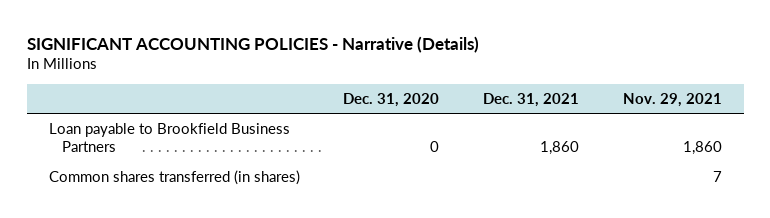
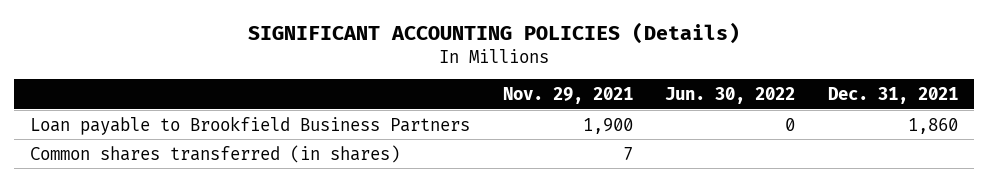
[26,35,479,53] SIGNIFICANT ACCOUNTING POLICIES - Narrative (Details) -> [248,21,741,44] SIGNIFICANT ACCOUNTING POLICIES (Details)
[343,92,440,107] Dec. 31, 2020 -> none
none -> [665,86,796,104] Jun. 30, 2022
[682,141,722,156] 1,860 -> [582,117,633,134] 1,900

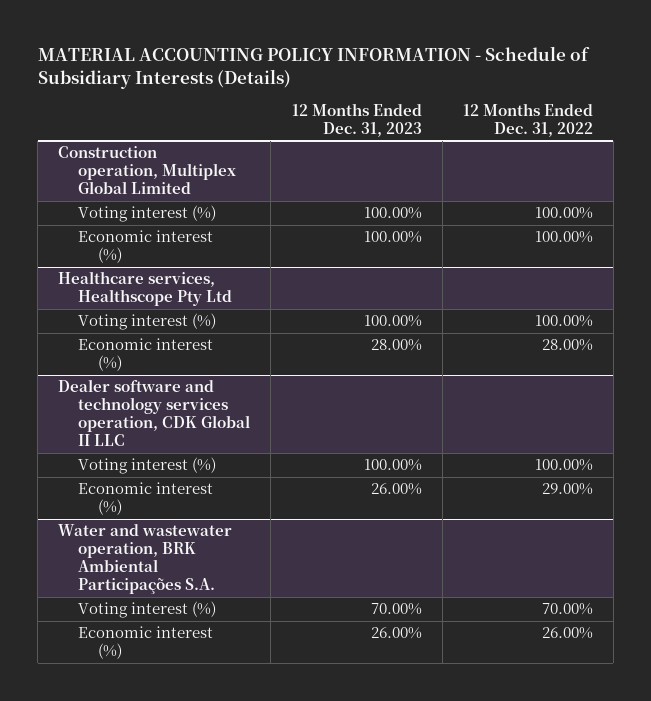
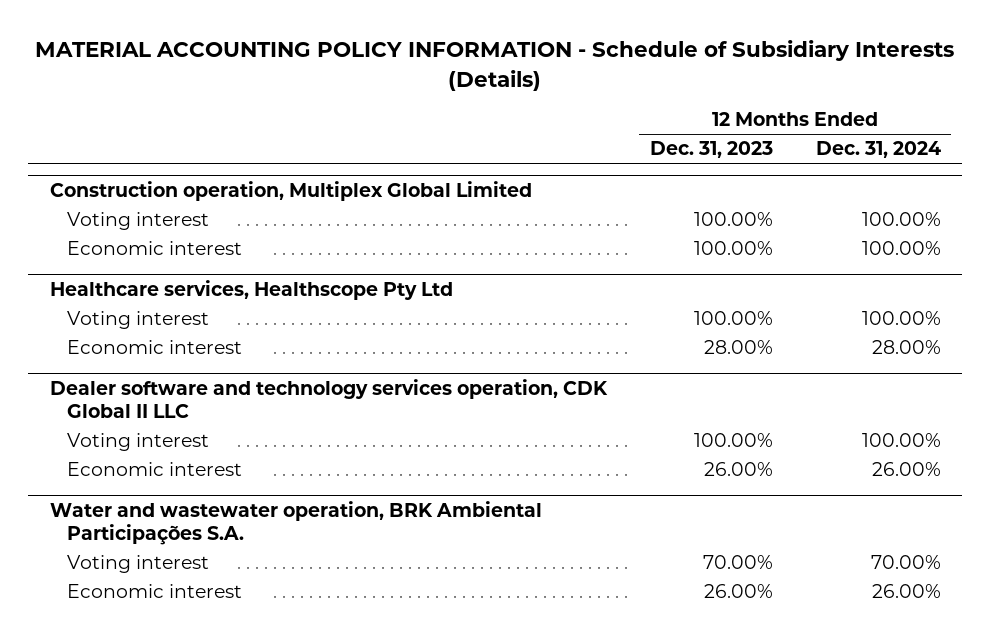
[462,103,593,137] 12 Months Ended Dec. 31, 2022 -> none
none -> [815,141,941,159] Dec. 31, 2024
[78,205,217,223] Voting interest (%) -> [66,212,209,231] Voting interest
[78,230,214,264] Economic interest (%) -> [66,241,242,256] Economic interest
[78,313,217,331] Voting interest (%) -> [66,311,209,330] Voting interest
[78,338,214,372] Economic interest (%) -> [66,340,242,355] Economic interest
[78,457,217,475] Voting interest (%) -> [66,433,209,452] Voting interest
[78,482,214,516] Economic interest (%) -> [66,462,242,477] Economic interest
[78,601,217,619] Voting interest (%) -> [66,555,209,574] Voting interest
[78,626,214,660] Economic interest (%) -> [66,584,242,599] Economic interest

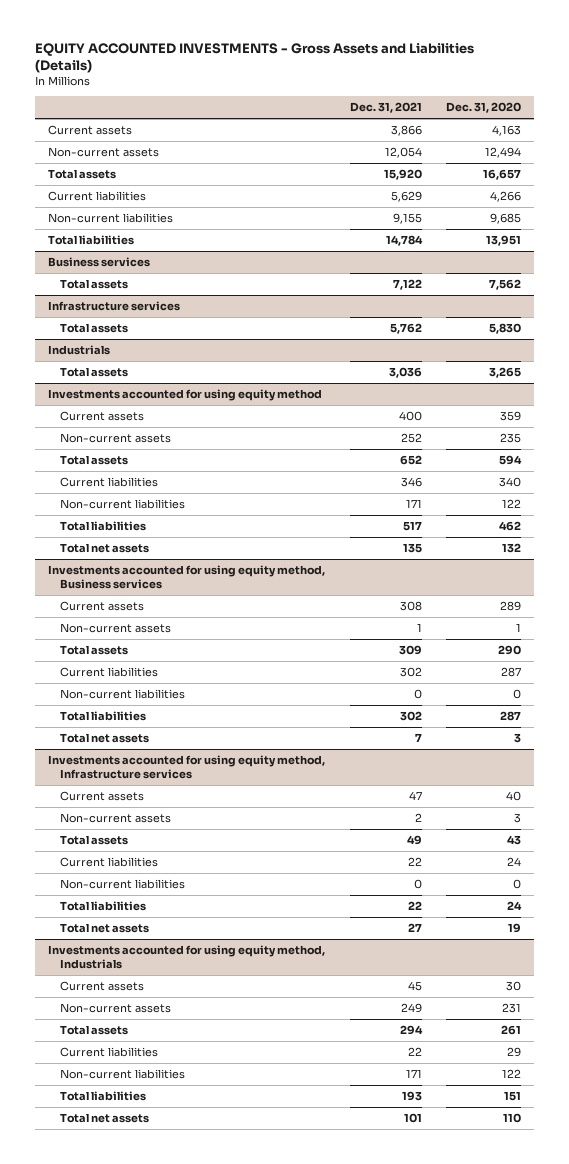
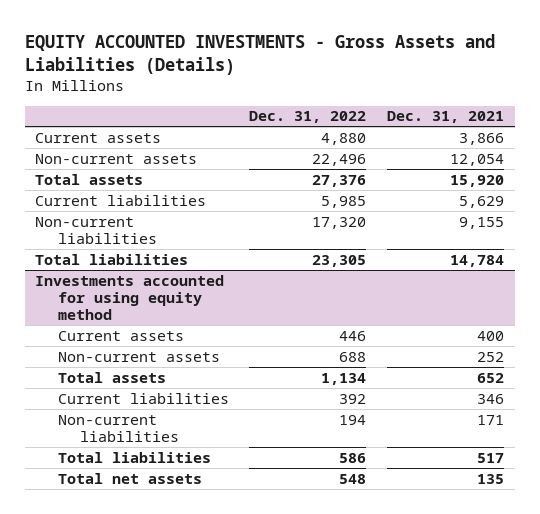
[446,102,522,114] Dec. 31, 2020 -> none
none -> [249,111,367,124] Dec. 31, 2022
[47,257,150,268] Business services -> none
[60,279,129,290] Total assets -> none
[47,301,180,312] Infrastructure services -> none
[60,323,129,334] Total assets -> none
[47,345,110,356] Industrials -> none
[60,367,129,378] Total assets -> none
[47,565,325,590] Investments accounted for using equity method, Business services -> none
[60,601,145,612] Current assets -> none
[60,623,172,634] Non-current assets -> none
[60,645,129,656] Total assets -> none
[60,667,159,678] Current liabilities -> none
[60,689,186,700] Non-current liabilities -> none
[60,711,147,722] Total liabilities -> none
[60,733,150,744] Total net assets -> none
[47,755,325,780] Investments accounted for using equity method, Infrastructure services -> none
[60,791,145,802] Current assets -> none
[60,813,172,824] Non-current assets -> none
[60,835,129,846] Total assets -> none
[60,857,159,868] Current liabilities -> none
[60,879,186,890] Non-current liabilities -> none
[60,901,147,912] Total liabilities -> none
[60,923,150,934] Total net assets -> none
[47,945,325,970] Investments accounted for using equity method, Industrials -> none
[60,981,145,992] Current assets -> none
[60,1003,172,1014] Non-current assets -> none
[60,1025,129,1036] Total assets -> none
[60,1047,159,1058] Current liabilities -> none
[60,1069,186,1080] Non-current liabilities -> none
[60,1091,147,1102] Total liabilities -> none
[60,1113,150,1124] Total net assets -> none

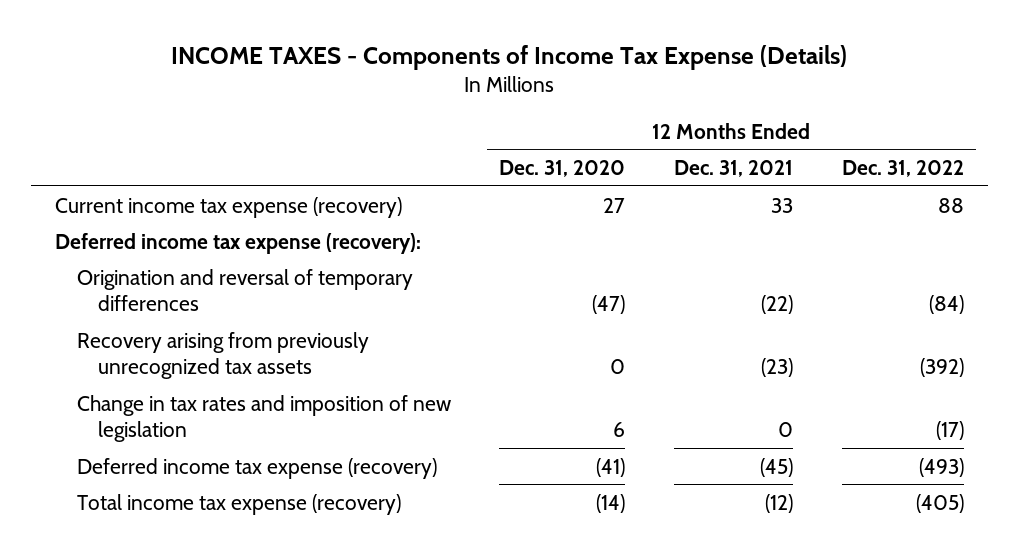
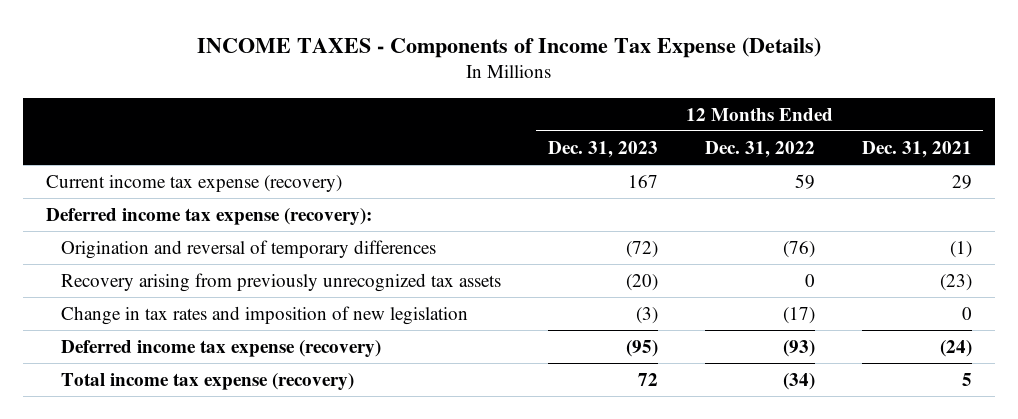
[499,160,626,178] Dec. 31, 2020 -> none
none -> [547,140,658,158] Dec. 31, 2023
[770,197,793,213] 33 -> [951,174,972,189] 29
[937,197,964,213] 88 -> [794,173,815,189] 59
[760,295,793,315] (22) -> [949,240,972,258] (1)
[928,295,964,315] (84) -> [782,240,815,258] (76)
[919,358,964,378] (392) -> [804,273,815,287] 0
[759,457,793,477] (45) -> [939,339,972,357] (24)
[918,457,964,477] (493) -> [782,339,815,357] (93)
[764,493,793,513] (12) -> [961,372,972,386] 5
[915,493,964,513] (405) -> [782,372,815,390] (34)

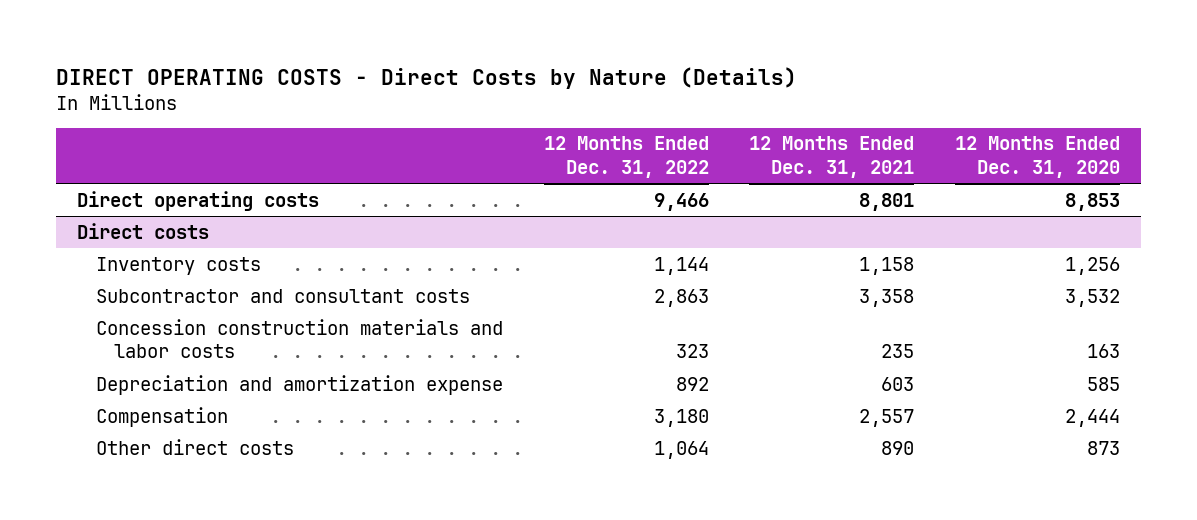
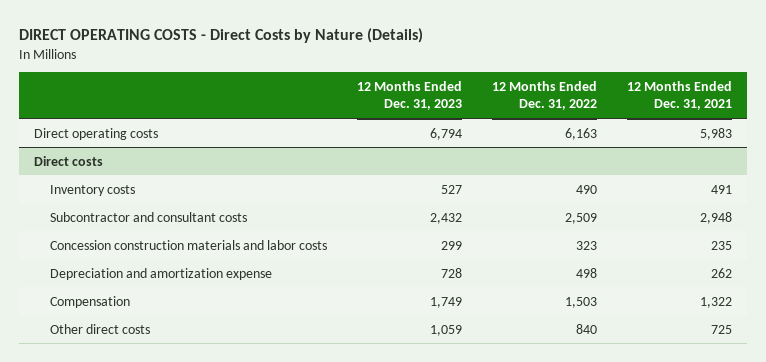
[955,136,1121,179] 12 Months Ended Dec. 31, 2020 -> none
none -> [357,80,463,111] 12 Months Ended Dec. 31, 2023
[653,192,709,211] 9,466 -> [565,127,598,140] 6,163
[859,192,915,211] 8,801 -> [700,127,733,140] 5,983
[653,256,709,275] 1,144 -> [576,184,598,194] 490
[859,256,915,275] 1,158 -> [711,184,733,194] 491
[653,288,709,307] 2,863 -> [565,212,598,224] 2,509
[859,288,915,307] 3,358 -> [700,211,733,224] 2,948
[675,376,709,391] 892 -> [576,267,598,278] 498
[881,376,915,391] 603 -> [711,267,733,278] 262
[653,408,709,427] 3,180 -> [565,296,598,308] 1,503
[859,408,915,427] 2,557 -> [700,296,733,308] 1,322
[653,440,709,459] 1,064 -> [576,323,598,334] 840
[881,440,915,455] 890 -> [711,324,733,334] 725

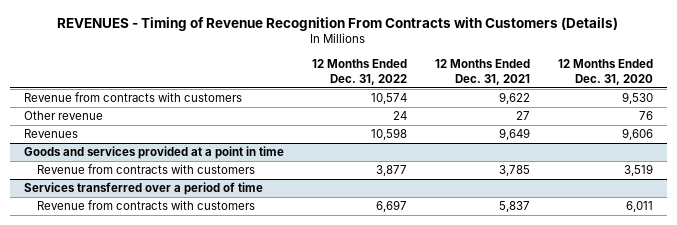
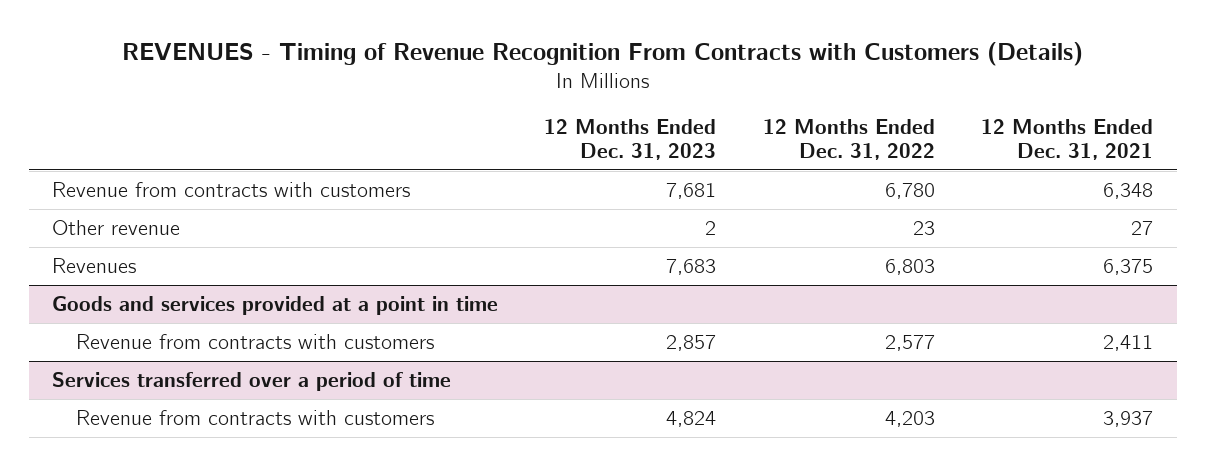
[558,59,654,86] 12 Months Ended Dec. 31, 2020 -> none
none -> [544,119,717,160] 12 Months Ended Dec. 31, 2023
[370,93,407,105] 10,574 -> [884,183,935,200] 6,780
[498,92,530,105] 9,622 -> [1103,183,1154,200] 6,348
[392,111,407,121] 24 -> [912,221,935,236] 23
[370,128,407,141] 10,598 -> [884,259,935,276] 6,803
[498,128,530,141] 9,649 -> [1103,259,1154,276] 6,375
[375,165,407,177] 3,877 -> [884,335,935,352] 2,577
[498,165,530,177] 3,785 -> [1103,335,1154,352] 2,411
[375,200,407,213] 6,697 -> [884,411,935,428] 4,203
[498,201,530,213] 5,837 -> [1103,411,1154,428] 3,937

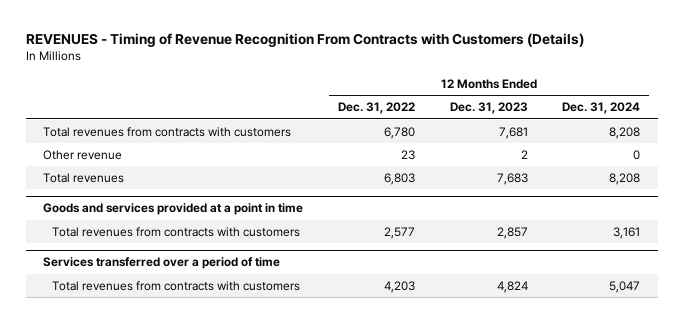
[981,119,1154,160] 12 Months Ended Dec. 31, 2021 -> none
none -> [562,102,641,115] Dec. 31, 2024
[51,182,410,198] Revenue from contracts with customers -> [42,126,291,137] Total revenues from contracts with customers
[51,258,136,274] Revenues -> [42,172,124,183] Total revenues
[76,334,435,350] Revenue from contracts with customers -> [51,226,300,237] Total revenues from contracts with customers
[76,410,435,426] Revenue from contracts with customers -> [51,280,300,291] Total revenues from contracts with customers

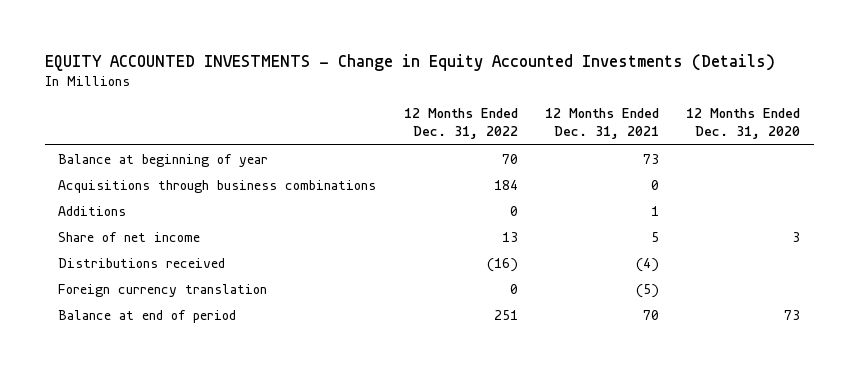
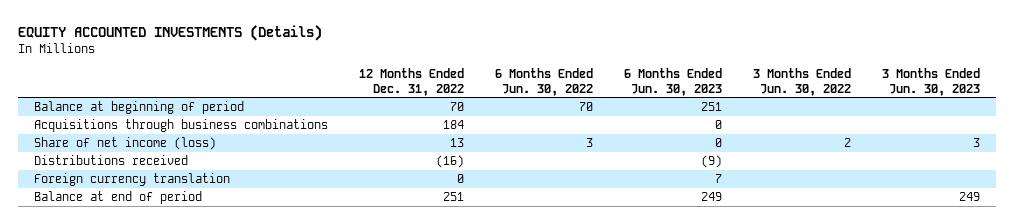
[44,53,775,71] EQUITY ACCOUNTED INVESTMENTS - Change in Equity Accounted Investments (Details) -> [18,24,323,41] EQUITY ACCOUNTED INVESTMENTS (Details)
[545,108,660,140] 12 Months Ended Dec. 31, 2021 -> none
[686,108,801,140] 12 Months Ended Dec. 31, 2020 -> none
none -> [495,68,594,96] 6 Months Ended Jun. 30, 2022
none -> [624,68,723,96] 6 Months Ended Jun. 30, 2023
none -> [753,68,852,96] 3 Months Ended Jun. 30, 2022
none -> [882,68,981,96] 3 Months Ended Jun. 30, 2023
[58,153,269,167] Balance at beginning of year -> [33,101,244,115] Balance at beginning of period
[58,205,127,216] Additions -> none
[58,231,201,242] Share of net income -> [33,137,216,151] Share of net income (loss)

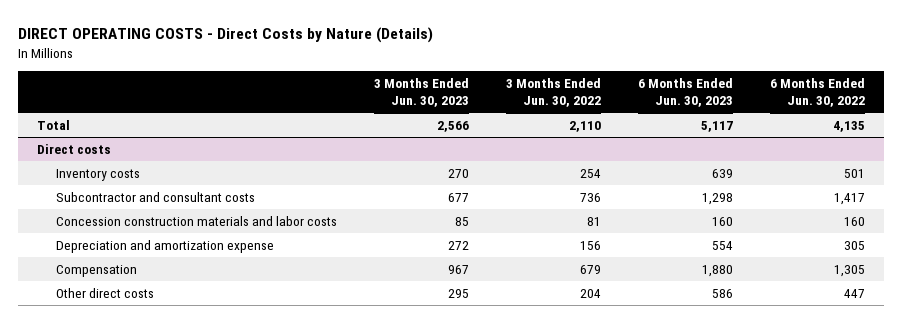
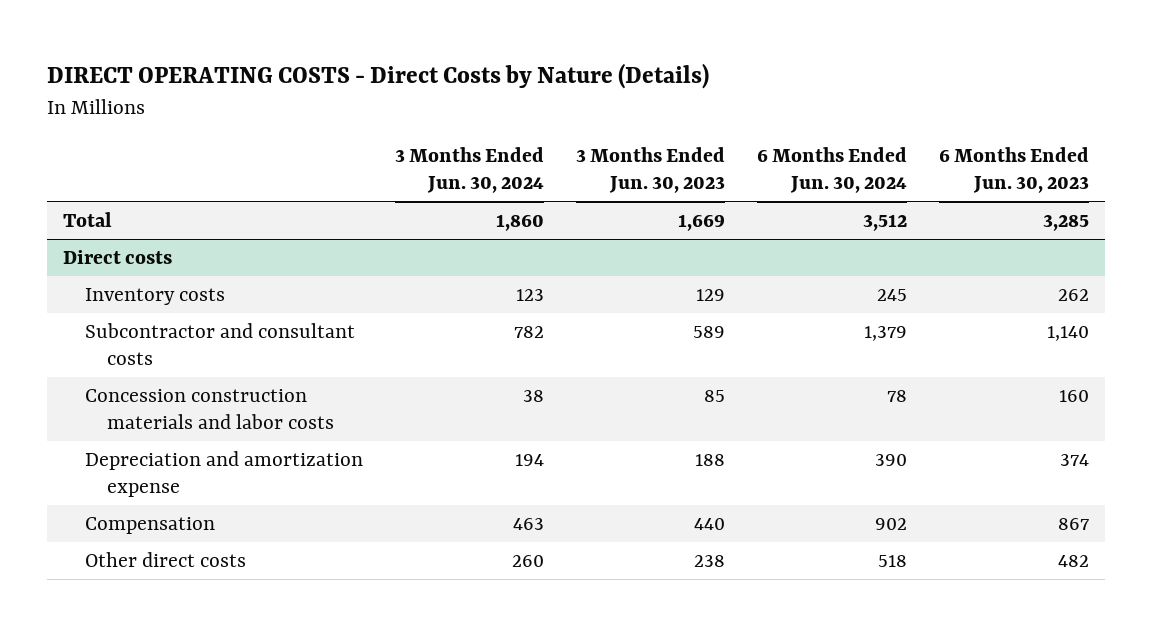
[506,77,602,108] 3 Months Ended Jun. 30, 2022 -> none
[770,77,866,108] 6 Months Ended Jun. 30, 2022 -> none
none -> [395,147,545,194] 3 Months Ended Jun. 30, 2024
none -> [756,147,907,194] 6 Months Ended Jun. 30, 2024
[437,120,470,132] 2,566 -> [678,214,726,232] 1,669
[701,120,734,132] 5,117 -> [1042,214,1089,232] 3,285
[448,168,470,178] 270 -> [696,289,726,302] 129
[712,168,734,178] 639 -> [1057,289,1089,302] 262
[448,192,470,202] 677 -> [693,326,726,339] 589
[702,192,734,205] 1,298 -> [1046,326,1089,342] 1,140
[448,240,470,250] 272 -> [695,454,726,467] 188
[712,240,734,250] 554 -> [1059,454,1089,467] 374
[448,264,470,274] 967 -> [694,518,726,531] 440
[702,264,734,277] 1,880 -> [1057,518,1089,531] 867
[448,288,470,298] 295 -> [694,555,726,568] 238
[712,288,734,298] 586 -> [1057,555,1089,568] 482

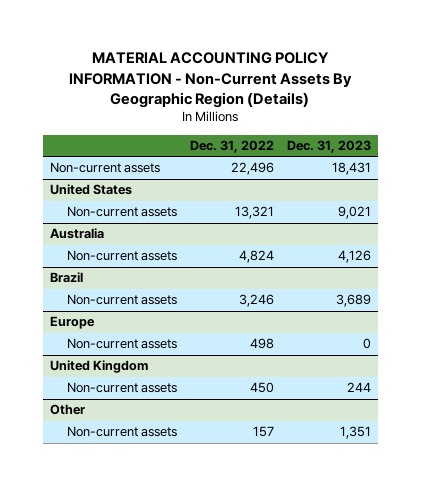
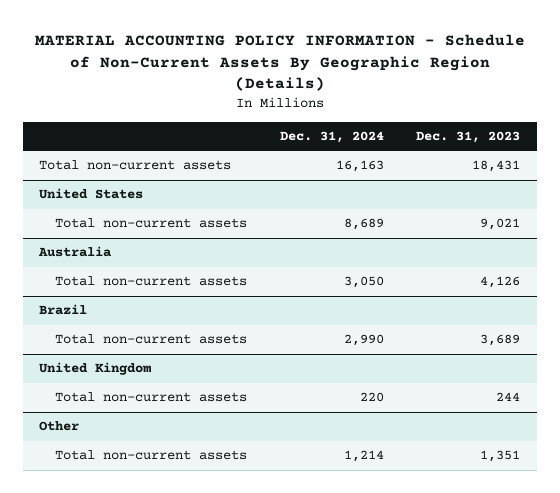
[69,52,353,108] MATERIAL ACCOUNTING POLICY INFORMATION - Non-Current Assets By Geographic Region (Details) -> [34,33,525,92] MATERIAL ACCOUNTING POLICY INFORMATION - Schedule of Non-Current Assets By Geographic Region (Details)
[190,139,275,153] Dec. 31, 2022 -> none
none -> [279,130,384,143] Dec. 31, 2024
[49,162,160,174] Non-current assets -> [39,160,232,171] Total non-current assets
[67,206,178,218] Non-current assets -> [54,218,247,229] Total non-current assets
[67,250,178,262] Non-current assets -> [54,276,247,287] Total non-current assets
[49,316,95,330] Europe -> none
[67,338,178,350] Non-current assets -> none
[67,294,178,306] Non-current assets -> [54,334,247,345] Total non-current assets
[67,382,178,394] Non-current assets -> [54,392,247,403] Total non-current assets
[67,426,178,438] Non-current assets -> [54,450,247,461] Total non-current assets

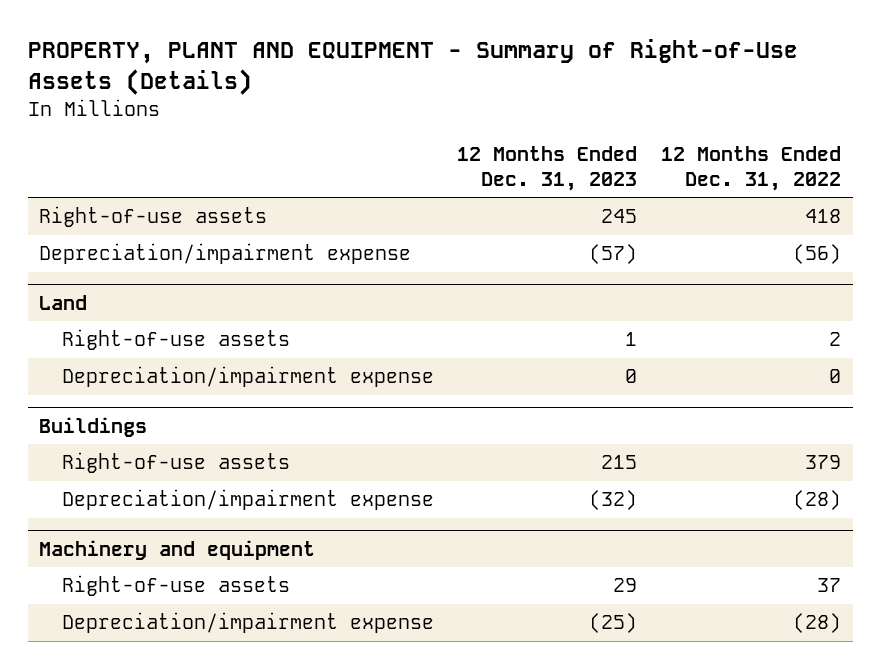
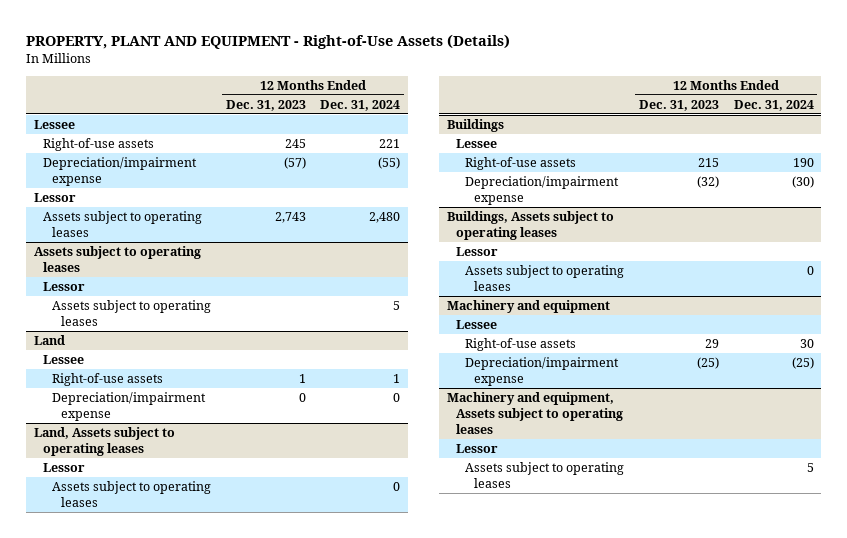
[27,39,798,95] PROPERTY, PLANT AND EQUIPMENT - Summary of Right-of-Use Assets (Details) -> [26,33,511,49] PROPERTY, PLANT AND EQUIPMENT - Right-of-Use Assets (Details)
[660,145,841,191] 12 Months Ended Dec. 31, 2022 -> none
none -> [320,99,401,111] Dec. 31, 2024
none -> [33,120,75,130] Lessee
none -> [33,193,76,203] Lessor
none -> [42,211,202,238] Assets subject to operating leases
none -> [33,246,201,273] Assets subject to operating leases
none -> [42,282,85,292] Lessor
none -> [51,300,211,327] Assets subject to operating leases
none -> [42,355,84,365] Lessee
none -> [33,427,175,457] Land, Assets subject to operating leases
none -> [42,463,85,473] Lessor
none -> [51,481,211,508] Assets subject to operating leases
none -> [455,139,497,149] Lessee
none -> [446,211,614,241] Buildings, Assets subject to operating leases
none -> [455,247,498,257] Lessor
none -> [464,265,624,292] Assets subject to operating leases
none -> [455,320,497,330] Lessee
none -> [446,392,623,434] Machinery and equipment, Assets subject to operating leases
none -> [455,444,498,454] Lessor
none -> [464,462,624,489] Assets subject to operating leases

